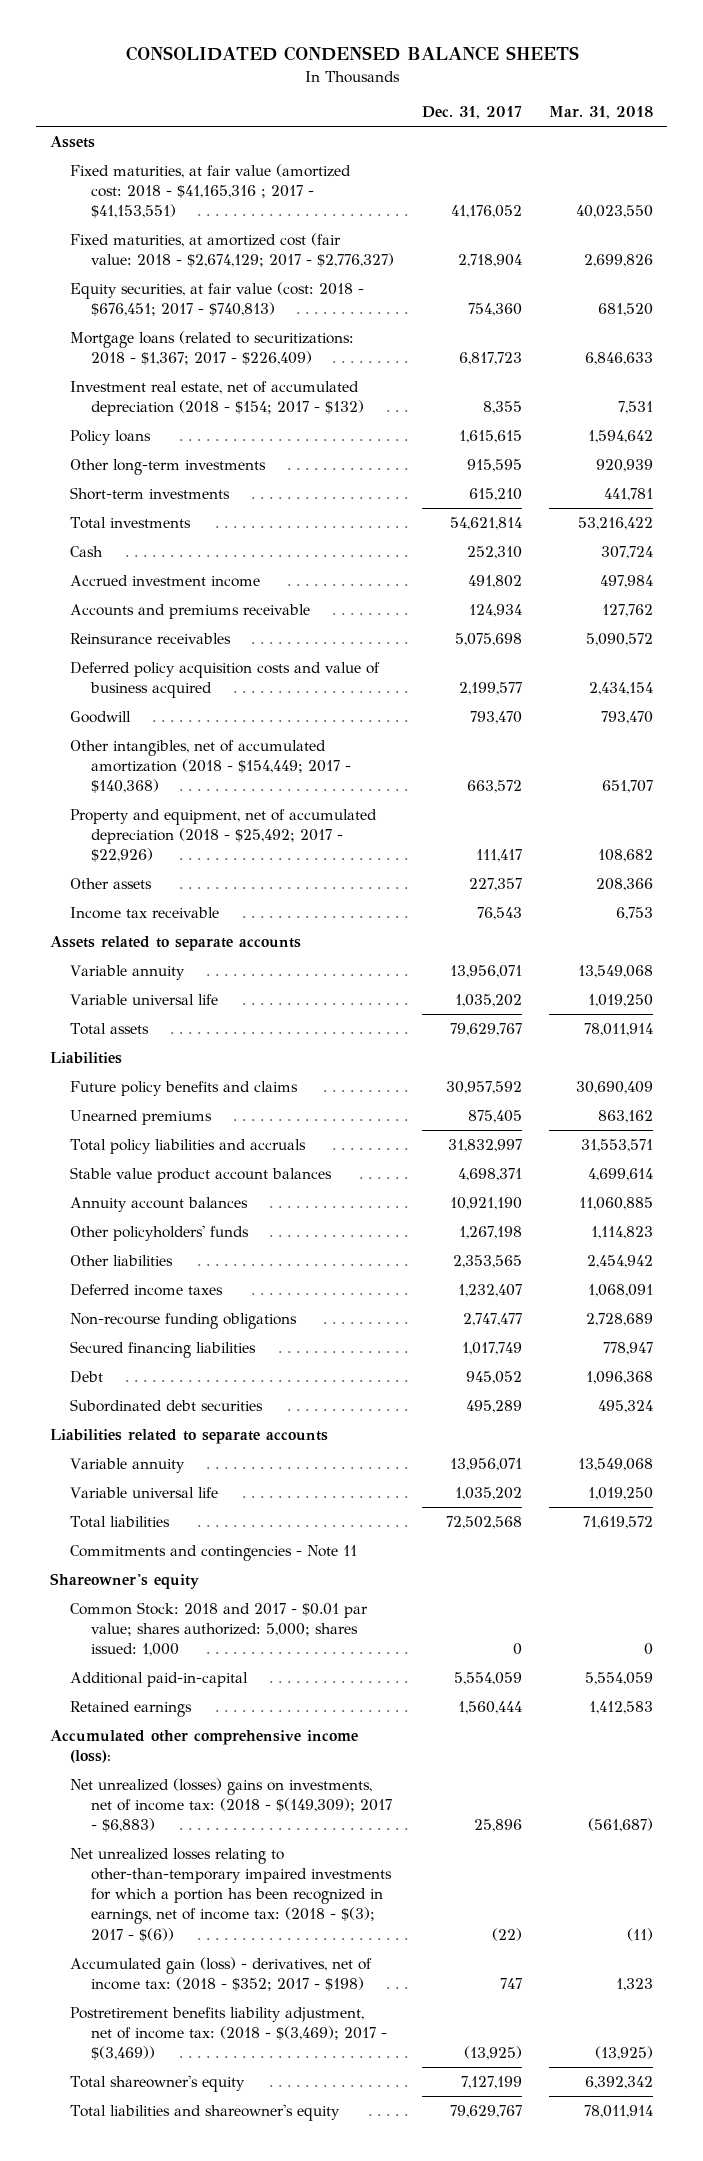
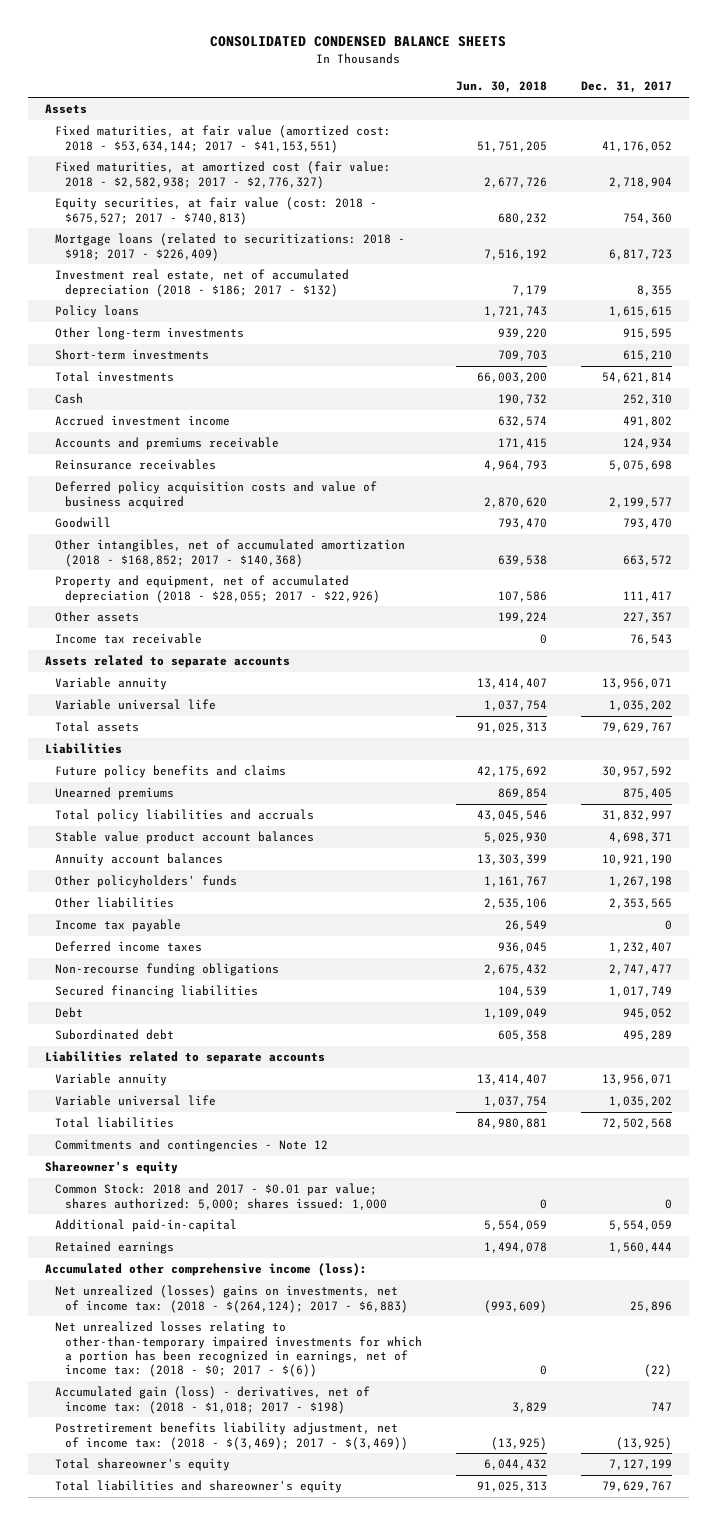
[549,106,654,120] Mar. 31, 2018 -> none
none -> [455,81,547,94] Jun. 30, 2018
[70,163,352,219] Fixed maturities, at fair value (amortized cost: 2018 - $41,165,316 ; 2017 - $41,153,551) -> [54,125,391,153] Fixed maturities, at fair value (amortized cost: 2018 - $53,634,144; 2017 - $41,153,551)
[70,232,394,268] Fixed maturities, at amortized cost (fair value: 2018 - $2,674,129; 2017 - $2,776,327) -> [54,161,391,189] Fixed maturities, at amortized cost (fair value: 2018 - $2,582,938; 2017 - $2,776,327)
[70,281,365,317] Equity securities, at fair value (cost: 2018 - $676,451; 2017 - $740,813) -> [54,197,377,225] Equity securities, at fair value (cost: 2018 - $675,527; 2017 - $740,813)
[70,330,355,366] Mortgage loans (related to securitizations: 2018 - $1,367; 2017 - $226,409) -> [54,233,405,261] Mortgage loans (related to securitizations: 2018 - $918; 2017 - $226,409)
[70,380,364,417] Investment real estate, net of accumulated depreciation (2018 - $154; 2017 - $132) -> [54,269,349,297] Investment real estate, net of accumulated depreciation (2018 - $186; 2017 - $132)
[70,739,351,794] Other intangibles, net of accumulated amortization (2018 - $154,449; 2017 - $140,368) -> [54,539,405,567] Other intangibles, net of accumulated amortization (2018 - $168,852; 2017 - $140,368)
[70,808,378,863] Property and equipment, net of accumulated depreciation (2018 - $25,492; 2017 - $22,926) -> [54,575,380,603] Property and equipment, net of accumulated depreciation (2018 - $28,055; 2017 - $22,926)
none -> [54,919,181,933] Income tax payable
[70,1398,264,1412] Subordinated debt securities -> [54,1029,174,1041] Subordinated debt
[70,1544,358,1561] Commitments and contingencies - Note 11 -> [54,1139,328,1153] Commitments and contingencies - Note 12
[70,1777,392,1833] Net unrealized (losses) gains on investments, net of income tax: (2018 - $(149,309); 2017 - $6,883) -> [54,1285,408,1313] Net unrealized (losses) gains on investments, net of income tax: (2018 - $(264,124); 2017 - $6,883)
[70,1847,392,1942] Net unrealized losses relating to other-than-temporary impaired investments for which a portion has been recognized in earnings, net of income tax: (2018 - $(3); 2017 - $(6)) -> [54,1321,422,1378] Net unrealized losses relating to other-than-temporary impaired investments for which a portion has been recognized in earnings, net of income tax: (2018 - $0; 2017 - $(6))
[70,1956,373,1992] Accumulated gain (loss) - derivatives, net of income tax: (2018 - $352; 2017 - $198) -> [54,1386,370,1414] Accumulated gain (loss) - derivatives, net of income tax: (2018 - $1,018; 2017 - $198)

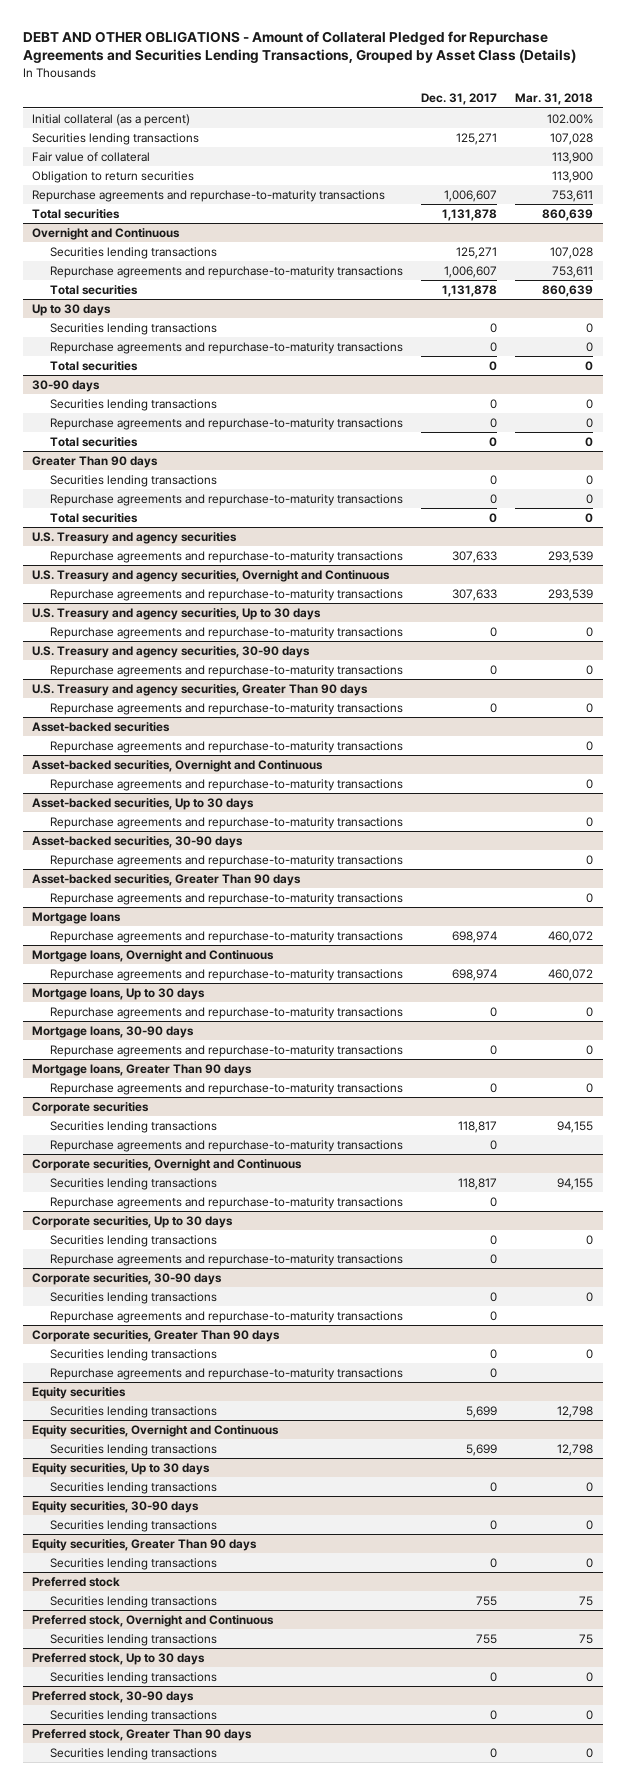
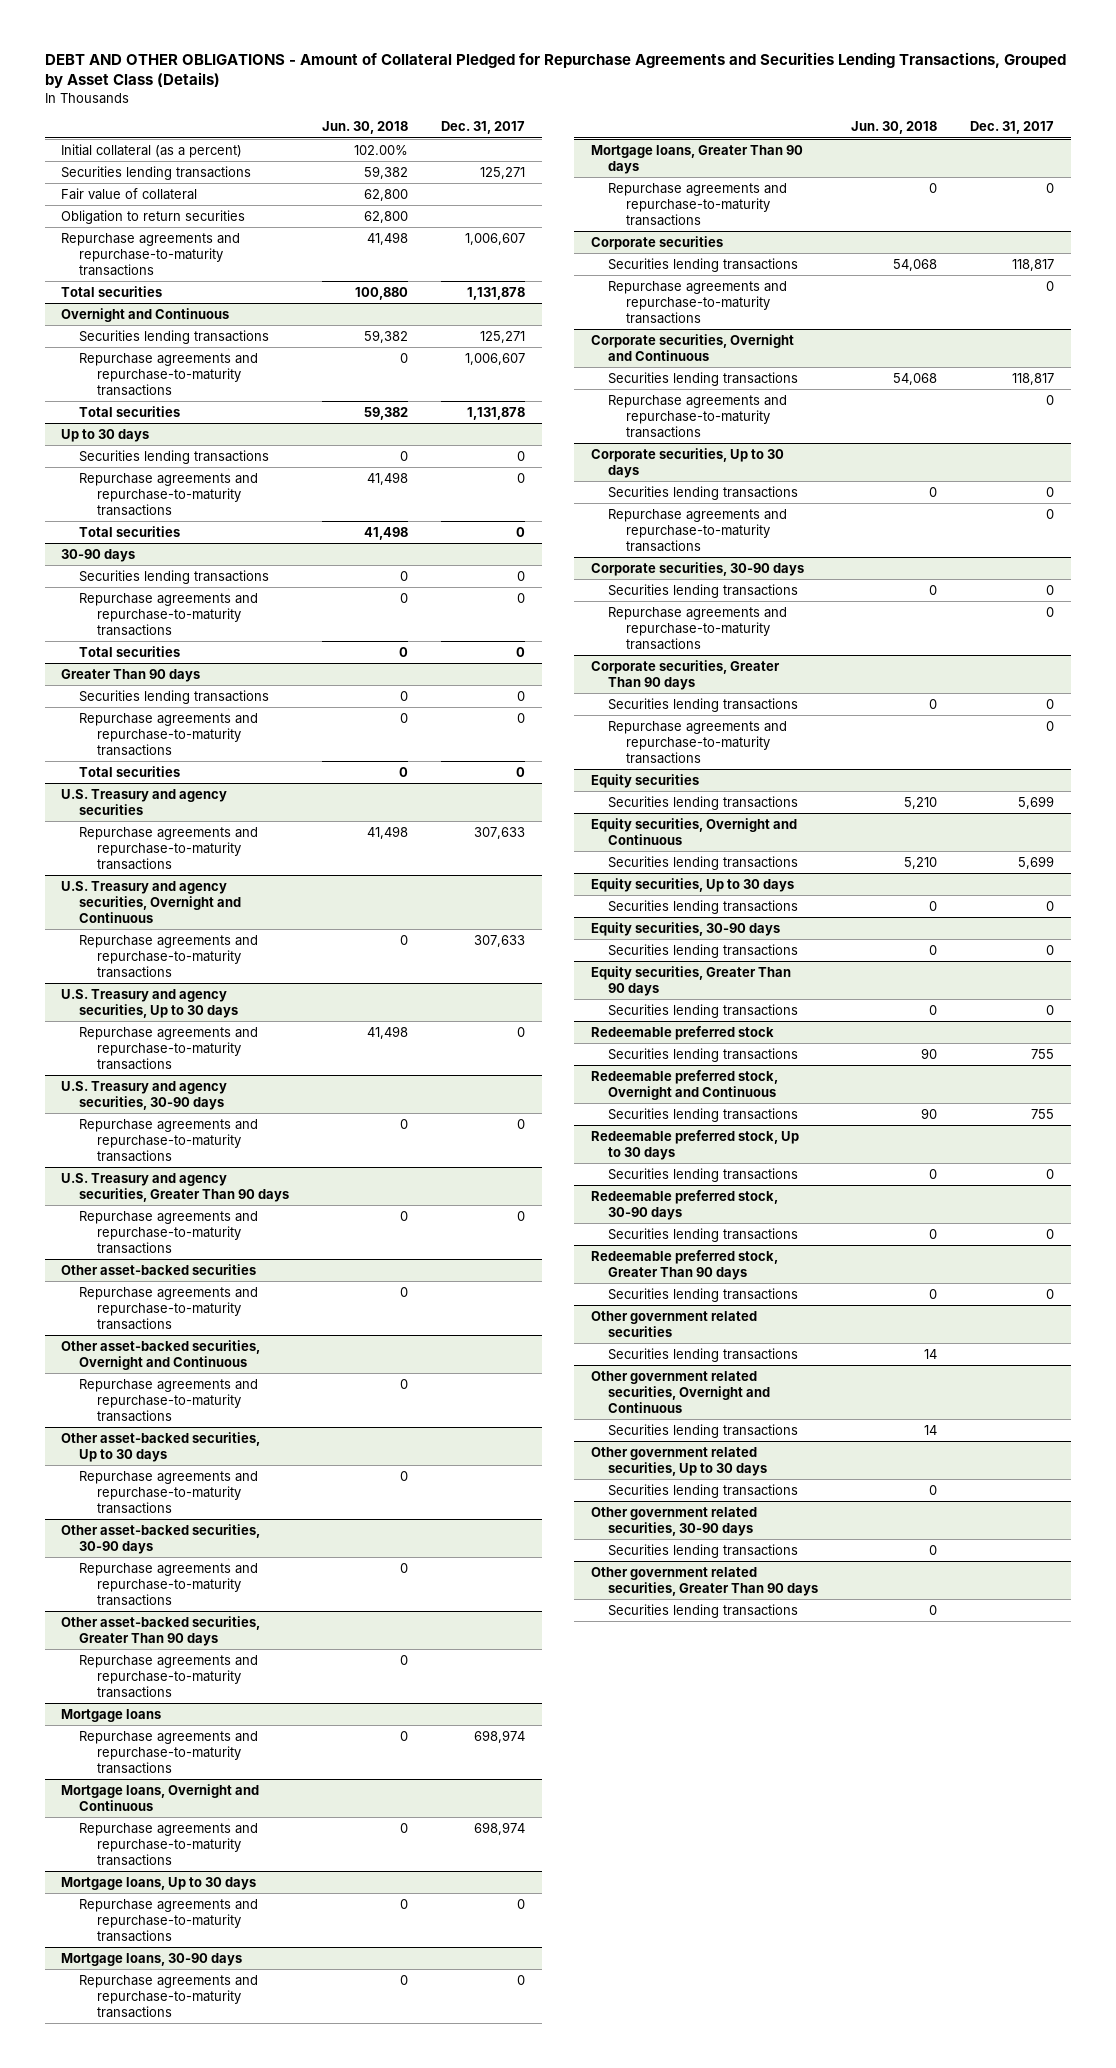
[515,93,594,106] Mar. 31, 2018 -> none
none -> [322,121,409,135] Jun. 30, 2018
[32,721,171,732] Asset-backed securities -> [61,1263,257,1275] Other asset-backed securities
[32,759,324,772] Asset-backed securities, Overnight and Continuous -> [61,1339,261,1370] Other asset-backed securities, Overnight and Continuous
[32,797,255,810] Asset-backed securities, Up to 30 days -> [61,1431,261,1462] Other asset-backed securities, Up to 30 days
[32,835,244,848] Asset-backed securities, 30-90 days -> [61,1523,261,1554] Other asset-backed securities, 30-90 days
[32,873,302,886] Asset-backed securities, Greater Than 90 days -> [61,1615,261,1646] Other asset-backed securities, Greater Than 90 days
[32,1576,121,1587] Preferred stock -> [590,1025,774,1040] Redeemable preferred stock
[32,1614,275,1627] Preferred stock, Overnight and Continuous -> [590,1069,778,1100] Redeemable preferred stock, Overnight and Continuous
[32,1652,206,1665] Preferred stock, Up to 30 days -> [590,1129,799,1160] Redeemable preferred stock, Up to 30 days
[32,1690,195,1703] Preferred stock, 30-90 days -> [590,1189,778,1220] Redeemable preferred stock, 30-90 days
[32,1728,253,1741] Preferred stock, Greater Than 90 days -> [590,1249,778,1280] Redeemable preferred stock, Greater Than 90 days
none -> [590,1310,757,1337] Other government related securities
none -> [608,1347,799,1362] Securities lending transactions
none -> [590,1370,771,1414] Other government related securities, Overnight and Continuous
none -> [608,1423,799,1438] Securities lending transactions
none -> [590,1446,768,1476] Other government related securities, Up to 30 days
none -> [608,1483,799,1498] Securities lending transactions
none -> [590,1506,757,1536] Other government related securities, 30-90 days
none -> [608,1543,799,1558] Securities lending transactions
none -> [590,1566,819,1596] Other government related securities, Greater Than 90 days
none -> [608,1603,799,1618] Securities lending transactions

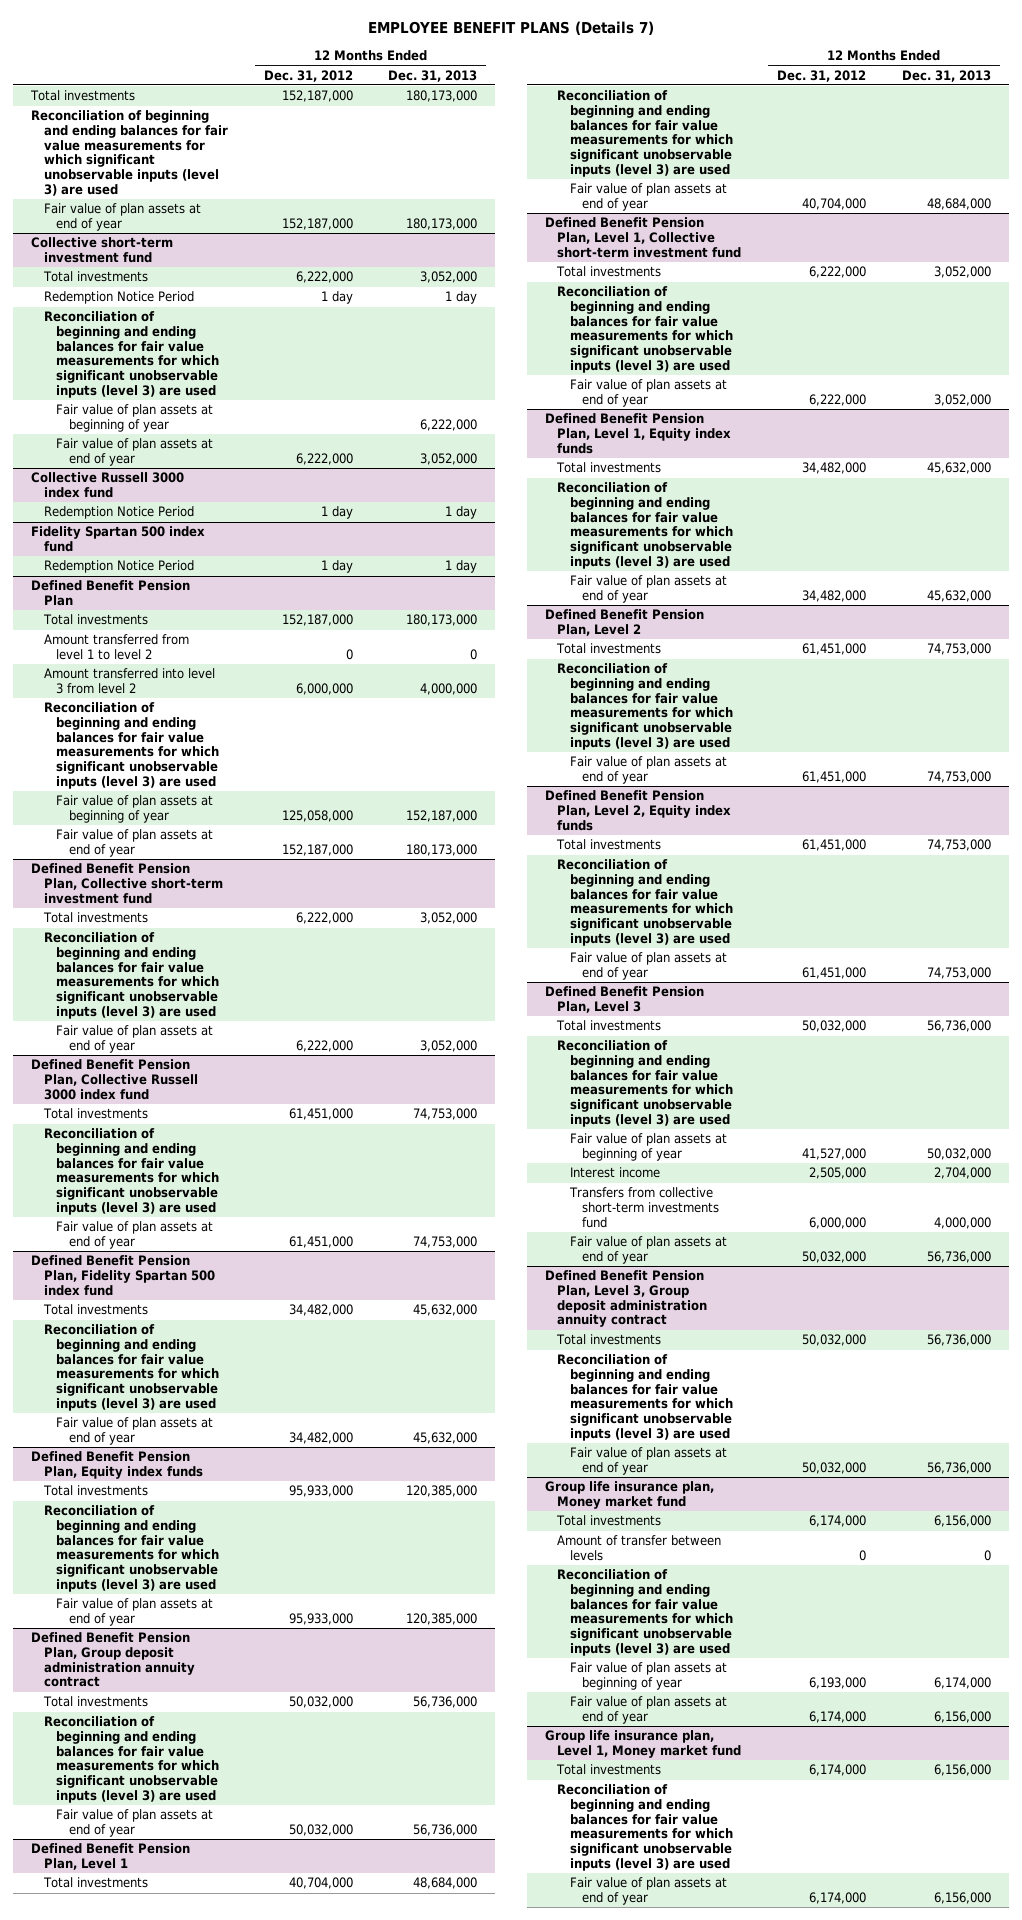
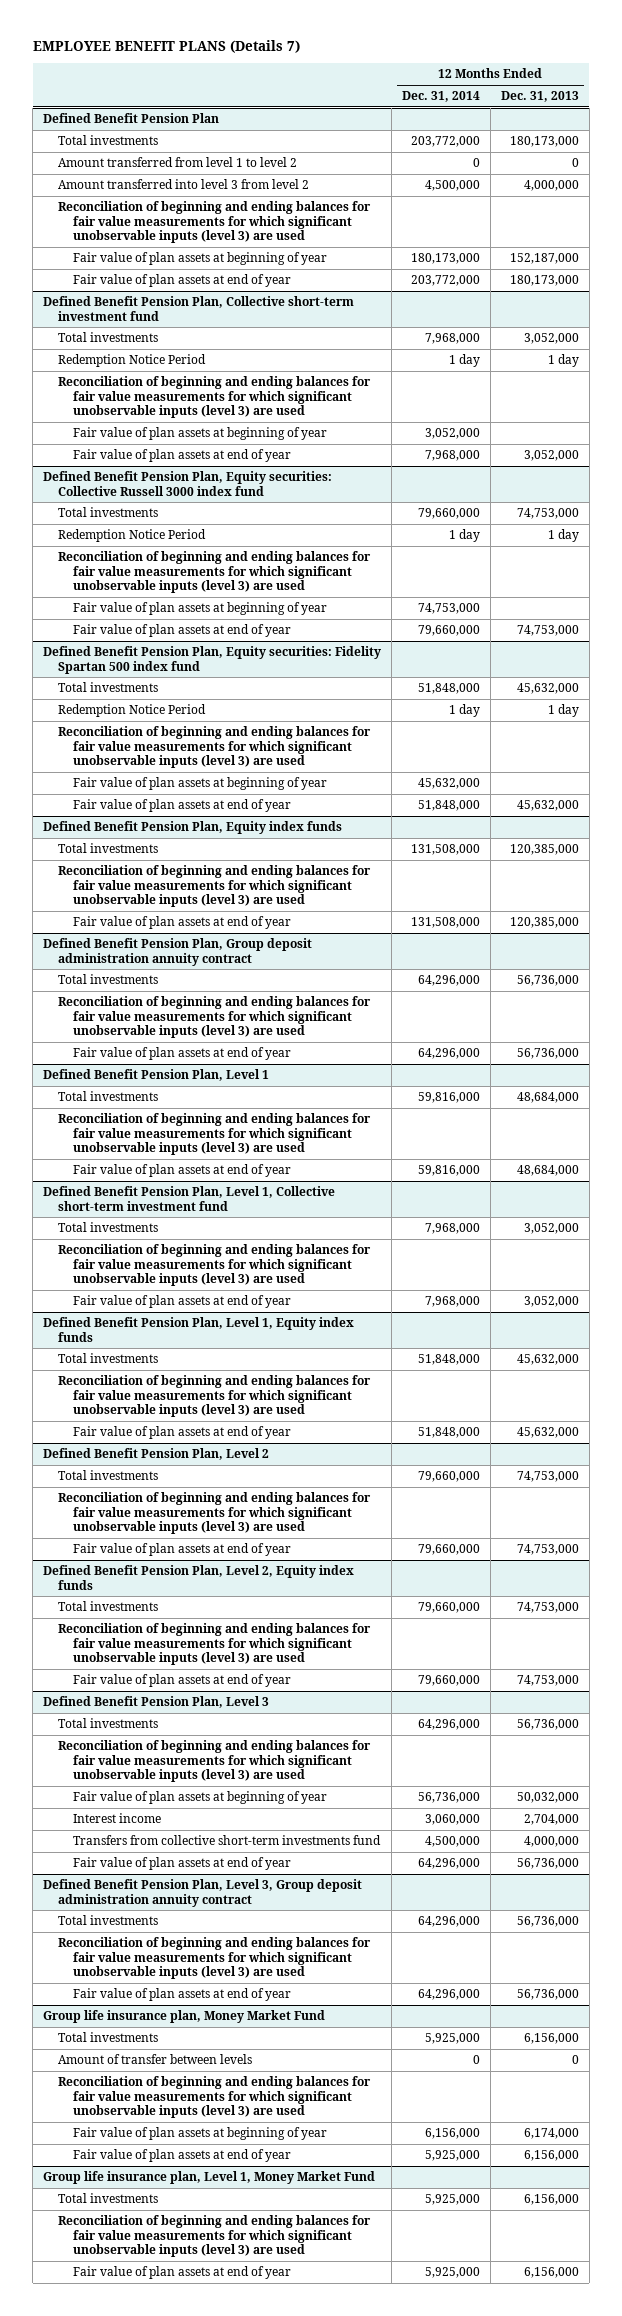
[263,69,353,82] Dec. 31, 2012 -> none
none -> [401,91,480,103] Dec. 31, 2014
[30,90,136,102] Total investments -> none
[31,110,228,196] Reconciliation of beginning and ending balances for fair value measurements for which significant unobservable inputs (level 3) are used -> none
[43,203,201,232] Fair value of plan assets at end of year -> none
[31,237,174,264] Collective short-term investment fund -> none
[42,271,148,283] Total investments -> none
[43,291,194,305] Redemption Notice Period -> none
[43,311,220,398] Reconciliation of beginning and ending balances for fair value measurements for which significant unobservable inputs (level 3) are used -> none
[56,404,214,433] Fair value of plan assets at beginning of year -> none
[56,438,214,467] Fair value of plan assets at end of year -> none
[31,472,185,499] Collective Russell 3000 index fund -> none
[43,506,194,520] Redemption Notice Period -> none
[31,526,206,553] Fidelity Spartan 500 index fund -> none
[43,560,194,574] Redemption Notice Period -> none
none -> [58,354,207,368] Redemption Notice Period
none -> [73,427,328,441] Fair value of plan assets at beginning of year
[31,1059,198,1100] Defined Benefit Pension Plan, Collective Russell 3000 index fund -> [43,471,333,496] Defined Benefit Pension Plan, Equity securities: Collective Russell 3000 index fund
none -> [58,529,207,543] Redemption Notice Period
none -> [73,602,328,616] Fair value of plan assets at beginning of year
[31,1255,215,1296] Defined Benefit Pension Plan, Fidelity Spartan 500 index fund -> [43,646,382,674] Defined Benefit Pension Plan, Equity securities: Fidelity Spartan 500 index fund
none -> [58,704,207,718] Redemption Notice Period
none -> [73,777,328,791] Fair value of plan assets at beginning of year
[544,1481,714,1510] Group life insurance plan, Money market fund -> [43,2010,326,2024] Group life insurance plan, Money Market Fund
[544,1730,742,1759] Group life insurance plan, Level 1, Money market fund -> [43,2171,376,2185] Group life insurance plan, Level 1, Money Market Fund

